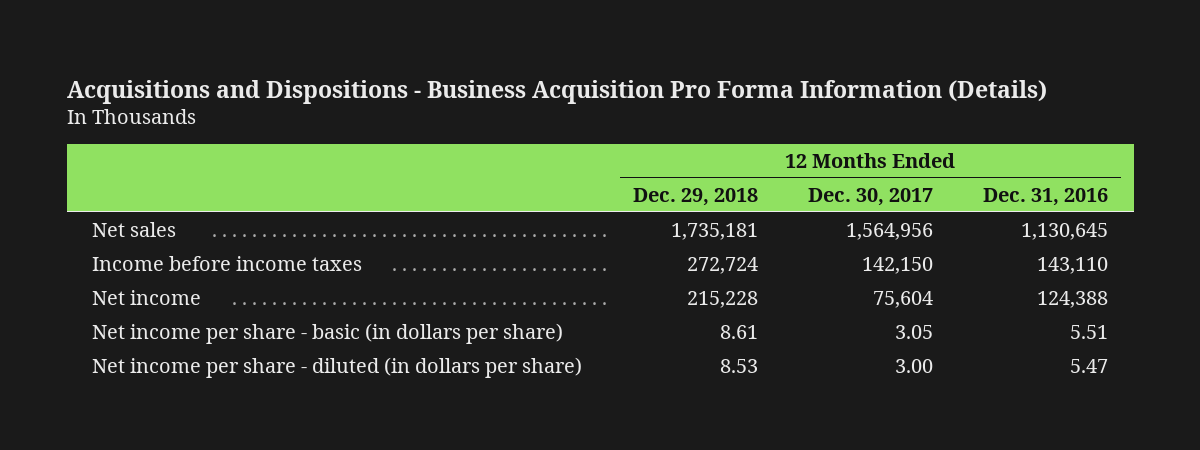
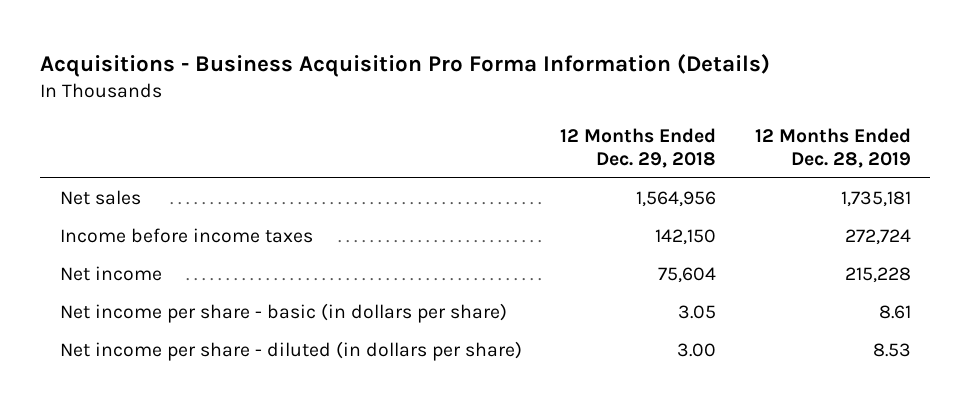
[66,79,1047,104] Acquisitions and Dispositions - Business Acquisition Pro Forma Information (Details) -> [40,53,771,77] Acquisitions - Business Acquisition Pro Forma Information (Details)
[807,187,933,206] Dec. 30, 2017 -> none
[983,187,1109,206] Dec. 31, 2016 -> none
none -> [754,128,911,168] 12 Months Ended Dec. 28, 2019
[670,222,758,240] 1,735,181 -> [636,191,717,208] 1,564,956
[686,256,758,274] 272,724 -> [655,229,717,246] 142,150
[686,290,758,308] 215,228 -> [658,267,717,284] 75,604
[719,324,758,339] 8.61 -> [678,305,717,320] 3.05
[719,358,758,373] 8.53 -> [677,343,717,358] 3.00

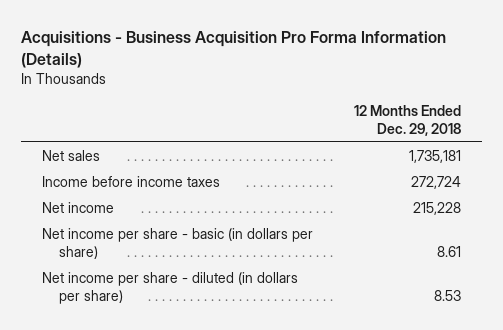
[754,128,911,168] 12 Months Ended Dec. 28, 2019 -> none
[636,191,717,208] 1,564,956 -> [408,150,461,164] 1,735,181
[655,229,717,246] 142,150 -> [410,176,461,190] 272,724
[658,267,717,284] 75,604 -> [412,202,461,216] 215,228
[678,305,717,320] 3.05 -> [436,245,461,257] 8.61
[677,343,717,358] 3.00 -> [433,289,461,301] 8.53

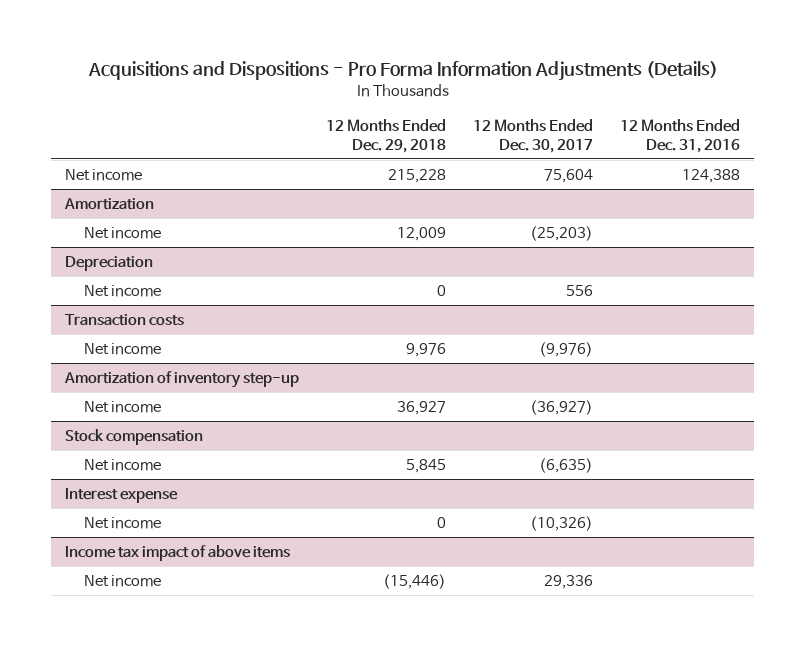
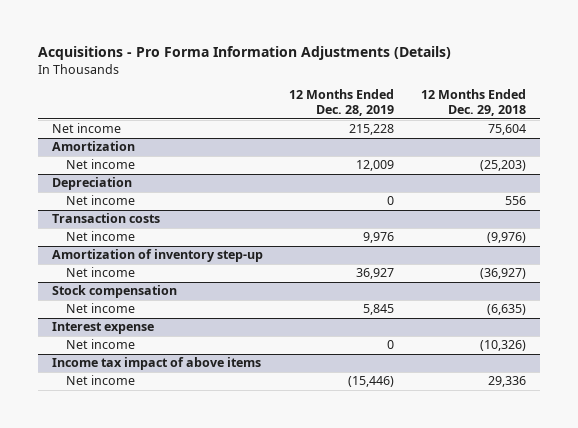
[87,61,718,82] Acquisitions and Dispositions - Pro Forma Information Adjustments (Details) -> [38,46,452,61] Acquisitions - Pro Forma Information Adjustments (Details)
[473,118,594,153] 12 Months Ended Dec. 30, 2017 -> none
[620,118,741,153] 12 Months Ended Dec. 31, 2016 -> none
none -> [289,89,395,117] 12 Months Ended Dec. 28, 2019
[388,169,447,184] 215,228 -> [488,124,527,136] 75,604
[397,227,447,242] 12,009 -> [480,160,527,172] (25,203)
[437,285,447,297] 0 -> [505,196,527,206] 556
[406,343,447,358] 9,976 -> [487,232,527,244] (9,976)
[397,401,447,416] 36,927 -> [480,268,527,280] (36,927)
[406,459,447,474] 5,845 -> [487,304,527,316] (6,635)
[437,517,447,529] 0 -> [480,340,527,352] (10,326)
[383,574,447,590] (15,446) -> [488,376,527,388] 29,336

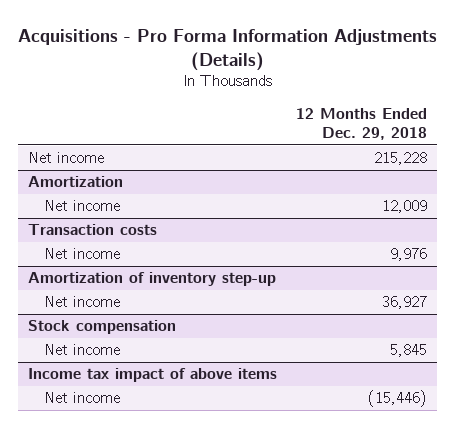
[289,89,395,117] 12 Months Ended Dec. 28, 2019 -> none
[488,124,527,136] 75,604 -> [374,152,428,166] 215,228
[51,177,132,191] Depreciation -> none
[66,195,136,206] Net income -> none
[480,160,527,172] (25,203) -> [382,200,428,214] 12,009
[487,232,527,244] (9,976) -> [390,248,428,262] 9,976
[480,268,527,280] (36,927) -> [382,296,428,310] 36,927
[51,322,154,335] Interest expense -> none
[66,339,136,350] Net income -> none
[487,304,527,316] (6,635) -> [390,344,428,358] 5,845
[488,376,527,388] 29,336 -> [368,390,428,408] (15,446)

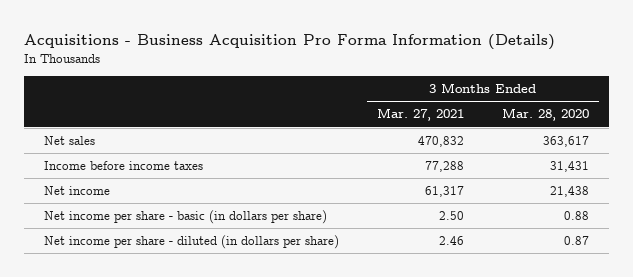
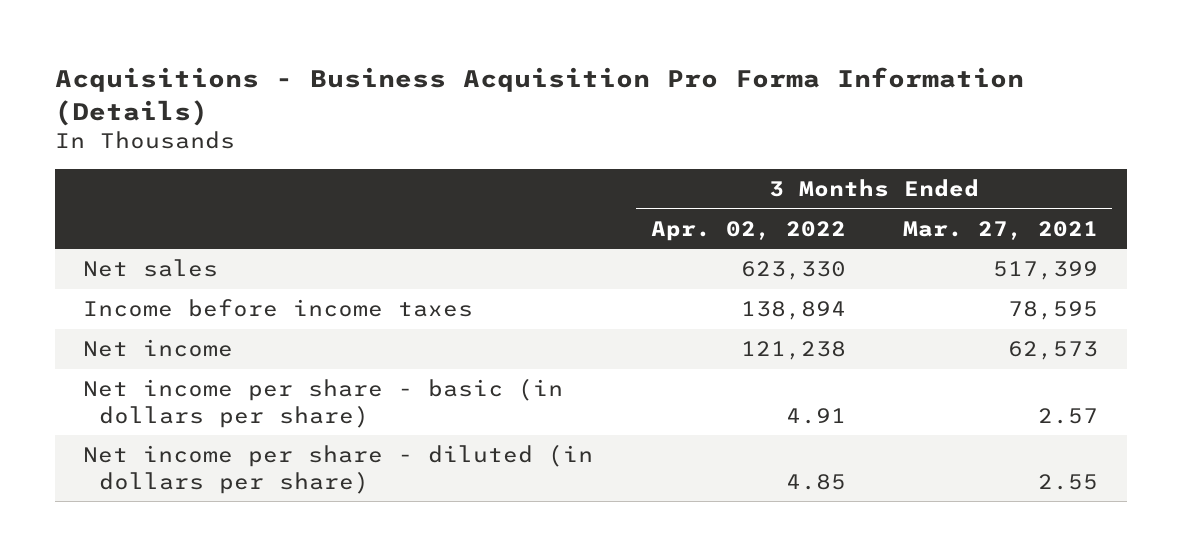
[502,108,590,122] Mar. 28, 2020 -> none
none -> [650,220,846,241] Apr. 02, 2022
[418,136,465,148] 470,832 -> [992,261,1098,281] 517,399
[425,161,465,173] 77,288 -> [1007,301,1098,321] 78,595
[425,186,465,198] 61,317 -> [1007,341,1098,361] 62,573
[439,211,465,221] 2.50 -> [1037,407,1098,424] 2.57
[439,236,465,246] 2.46 -> [1037,473,1098,490] 2.55

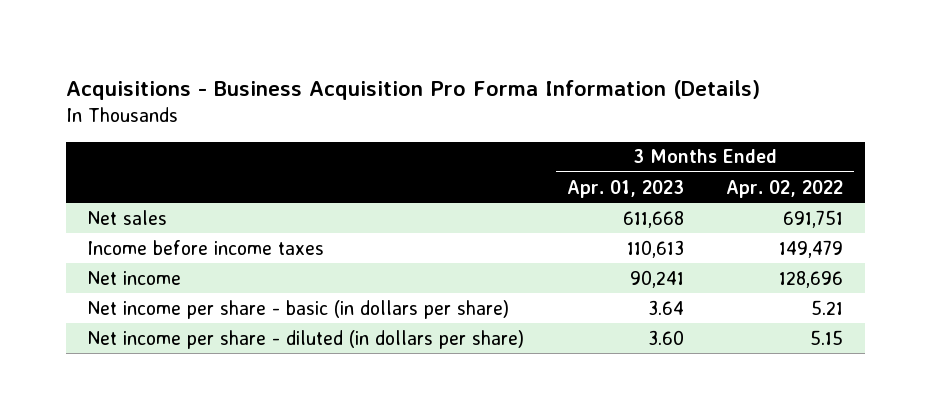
[902,220,1098,240] Mar. 27, 2021 -> none
none -> [566,179,684,198] Apr. 01, 2023
[740,261,846,281] 623,330 -> [783,209,844,228] 691,751
[740,301,846,321] 138,894 -> [779,239,844,258] 149,479
[740,341,846,361] 121,238 -> [779,270,844,288] 128,696
[785,407,846,424] 4.91 -> [811,299,844,315] 5.21
[785,473,846,490] 4.85 -> [810,329,844,345] 5.15

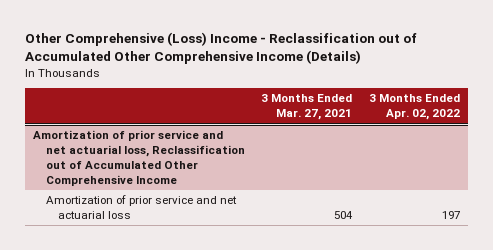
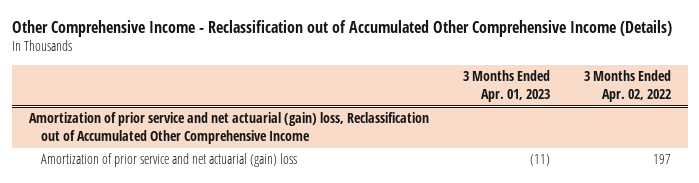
[24,31,417,64] Other Comprehensive (Loss) Income - Reclassification out of Accumulated Other Comprehensive Income (Details) -> [11,19,672,37] Other Comprehensive Income - Reclassification out of Accumulated Other Comprehensive Income (Details)
[261,94,353,121] 3 Months Ended Mar. 27, 2021 -> none
none -> [462,70,550,103] 3 Months Ended Apr. 01, 2023
[33,130,245,187] Amortization of prior service and net actuarial loss, Reclassification out of Accumulated Other Comprehensive Income -> [28,112,429,144] Amortization of prior service and net actuarial (gain) loss, Reclassification out of Accumulated Other Comprehensive Income
[45,195,237,220] Amortization of prior service and net actuarial loss -> [40,153,297,168] Amortization of prior service and net actuarial (gain) loss

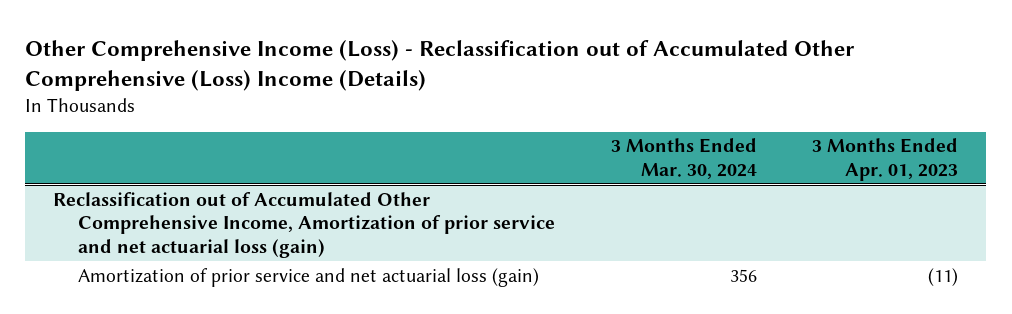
[11,19,672,37] Other Comprehensive Income - Reclassification out of Accumulated Other Comprehensive Income (Details) -> [25,39,856,91] Other Comprehensive Income (Loss) - Reclassification out of Accumulated Other Comprehensive (Loss) Income (Details)
[583,70,671,103] 3 Months Ended Apr. 02, 2022 -> none
none -> [610,138,757,180] 3 Months Ended Mar. 30, 2024
[28,112,429,144] Amortization of prior service and net actuarial (gain) loss, Reclassification out of Accumulated Other Comprehensive Income -> [53,191,555,258] Reclassification out of Accumulated Other Comprehensive Income, Amortization of prior service and net actuarial loss (gain)
[40,153,297,168] Amortization of prior service and net actuarial (gain) loss -> [77,267,539,287] Amortization of prior service and net actuarial loss (gain)

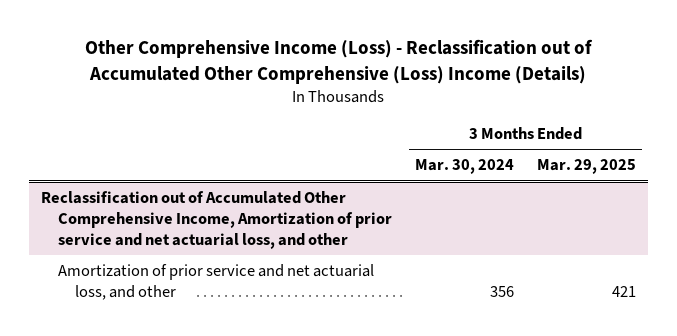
[812,138,959,182] 3 Months Ended Apr. 01, 2023 -> none
none -> [537,159,637,175] Mar. 29, 2025
[53,191,555,258] Reclassification out of Accumulated Other Comprehensive Income, Amortization of prior service and net actuarial loss (gain) -> [40,191,392,250] Reclassification out of Accumulated Other Comprehensive Income, Amortization of prior service and net actuarial loss, and other
[77,267,539,287] Amortization of prior service and net actuarial loss (gain) -> [57,264,374,301] Amortization of prior service and net actuarial loss, and other

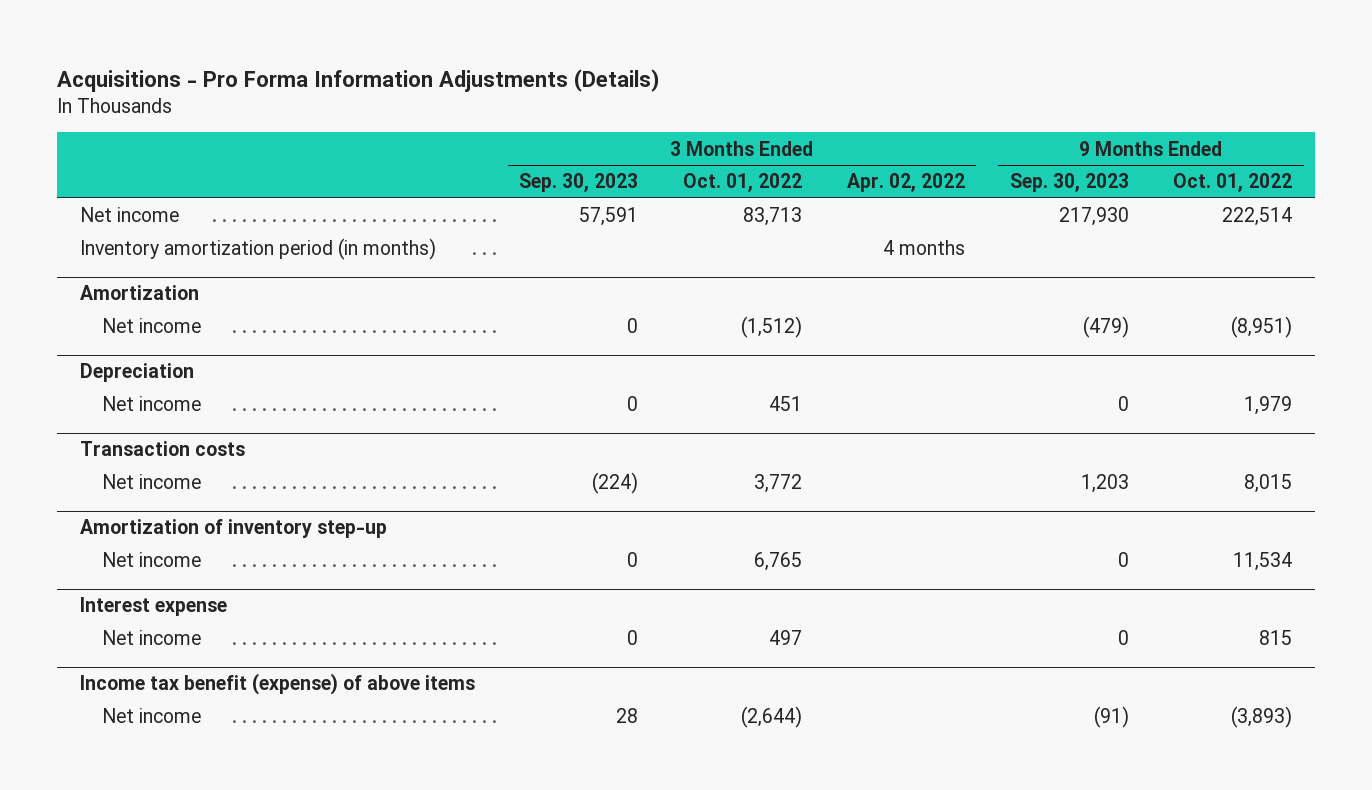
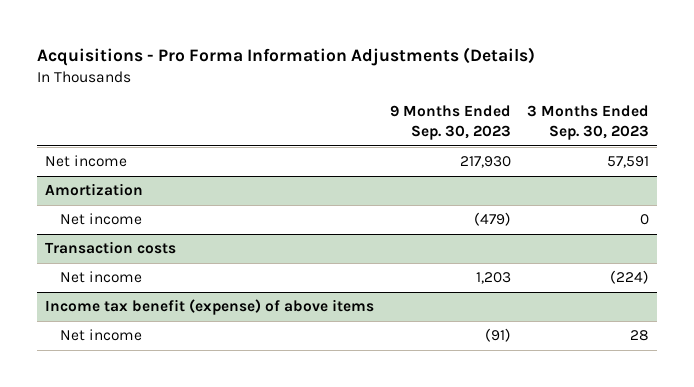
[683,173,803,193] Oct. 01, 2022 -> none
[846,173,965,193] Apr. 02, 2022 -> none
[1173,173,1293,193] Oct. 01, 2022 -> none
[79,238,436,261] Inventory amortization period (in months) -> none
[79,363,194,383] Depreciation -> none
[102,396,202,412] Net income -> none
[79,519,387,539] Amortization of inventory step-up -> none
[102,552,202,568] Net income -> none
[79,597,227,617] Interest expense -> none
[102,630,202,646] Net income -> none

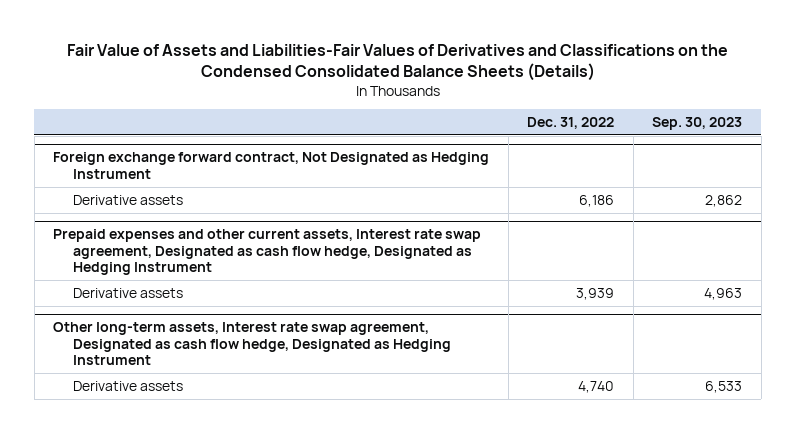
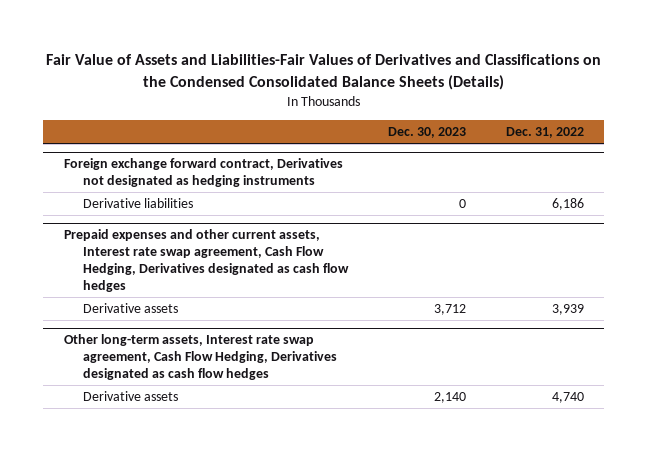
[652,117,743,131] Sep. 30, 2023 -> none
none -> [387,127,466,139] Dec. 30, 2023
[53,152,490,179] Foreign exchange forward contract, Not Designated as Hedging Instrument -> [63,158,343,188] Foreign exchange forward contract, Derivatives not designated as hedging instruments
[72,194,183,205] Derivative assets -> [82,198,193,209] Derivative liabilities
[53,229,482,276] Prepaid expenses and other current assets, Interest rate swap agreement, Designated as cash flow hedge, Designated as Hedging Instrument -> [63,229,349,293] Prepaid expenses and other current assets, Interest rate swap agreement, Cash Flow Hedging, Derivatives designated as cash flow hedges
[53,322,451,366] Other long-term assets, Interest rate swap agreement, Designated as cash flow hedge, Designated as Hedging Instrument -> [63,334,337,381] Other long-term assets, Interest rate swap agreement, Cash Flow Hedging, Derivatives designated as cash flow hedges

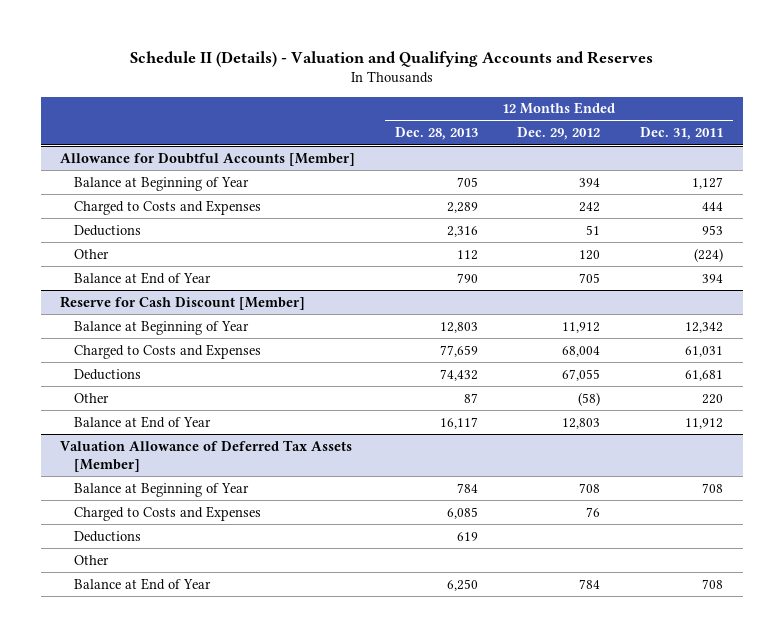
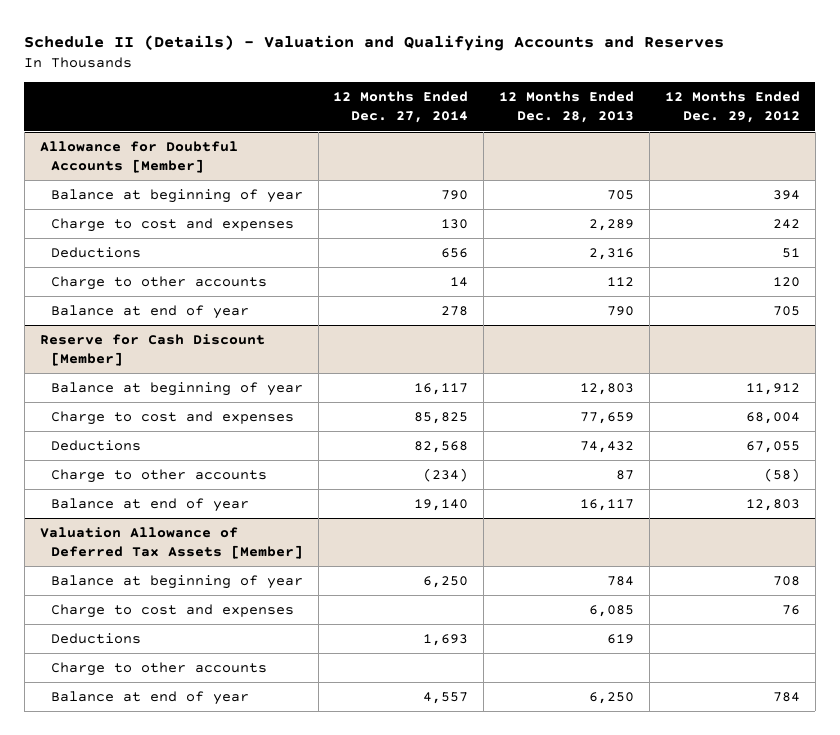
[640,127,724,141] Dec. 31, 2011 -> none
none -> [333,91,469,124] 12 Months Ended Dec. 27, 2014
[73,176,249,191] Balance at Beginning of Year -> [50,188,303,203] Balance at beginning of year
[73,199,261,215] Charged to Costs and Expenses -> [50,217,294,232] Charge to cost and expenses
[73,248,109,259] Other -> [50,275,267,290] Charge to other accounts
[73,271,211,284] Balance at End of Year -> [50,304,249,319] Balance at end of year
[73,320,249,335] Balance at Beginning of Year -> [50,381,303,396] Balance at beginning of year
[73,343,261,359] Charged to Costs and Expenses -> [50,410,294,425] Charge to cost and expenses
[73,392,109,403] Other -> [50,468,267,483] Charge to other accounts
[73,415,211,428] Balance at End of Year -> [50,497,249,512] Balance at end of year
[73,482,249,497] Balance at Beginning of Year -> [50,574,303,589] Balance at beginning of year
[73,505,261,521] Charged to Costs and Expenses -> [50,603,294,618] Charge to cost and expenses
[73,554,109,565] Other -> [50,661,267,676] Charge to other accounts
[73,577,211,590] Balance at End of Year -> [50,690,249,705] Balance at end of year

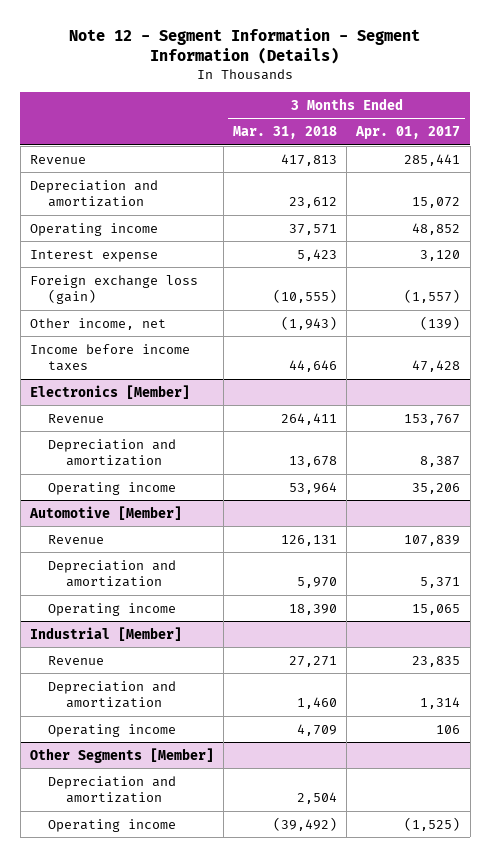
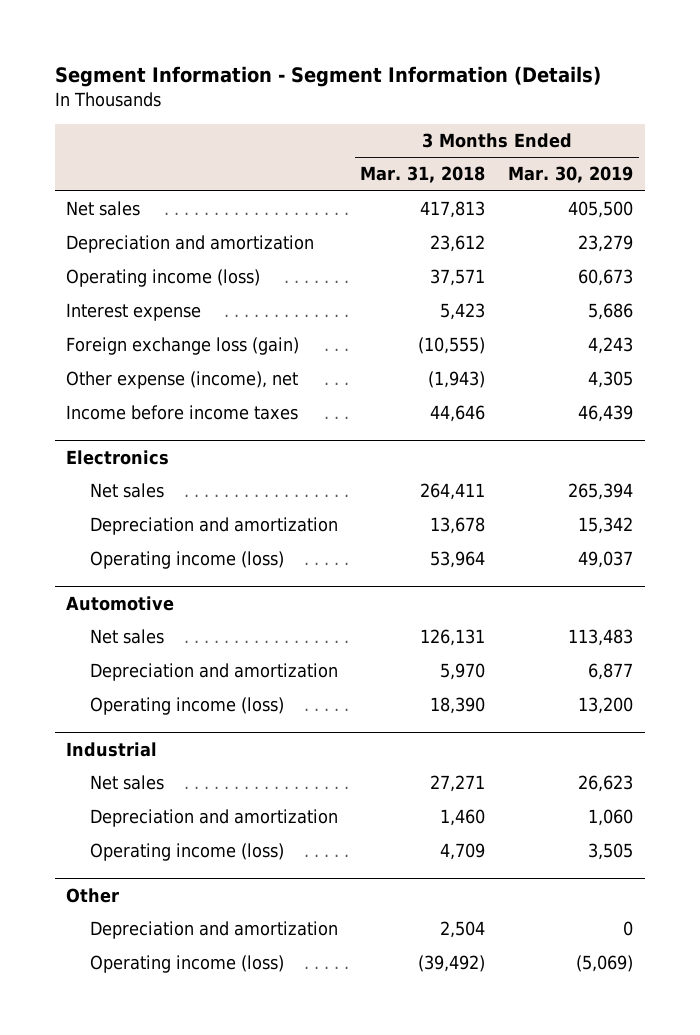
[69,27,421,65] Note 12 - Segment Information - Segment Information (Details) -> [55,66,602,88] Segment Information - Segment Information (Details)
[355,126,461,140] Apr. 01, 2017 -> none
none -> [508,166,634,184] Mar. 30, 2019
[29,154,86,164] Revenue -> [66,201,141,217] Net sales
[29,222,158,236] Operating income -> [66,269,261,288] Operating income (loss)
[29,317,166,330] Other income, net -> [66,371,299,390] Other expense (income), net
[29,384,190,399] Electronics [Member] -> [66,449,170,465] Electronics
[48,413,105,423] Revenue -> [89,483,164,499] Net sales
[48,481,177,495] Operating income -> [89,551,284,570] Operating income (loss)
[28,505,182,520] Automotive [Member] -> [66,595,175,611] Automotive
[48,534,105,544] Revenue -> [89,629,164,645] Net sales
[48,602,177,616] Operating income -> [89,697,284,716] Operating income (loss)
[29,626,182,641] Industrial [Member] -> [66,741,158,757] Industrial
[48,655,105,665] Revenue -> [89,775,164,791] Net sales
[48,723,177,737] Operating income -> [89,843,284,862] Operating income (loss)
[29,747,214,763] Other Segments [Member] -> [66,887,120,903] Other
[48,818,177,832] Operating income -> [89,955,284,974] Operating income (loss)

